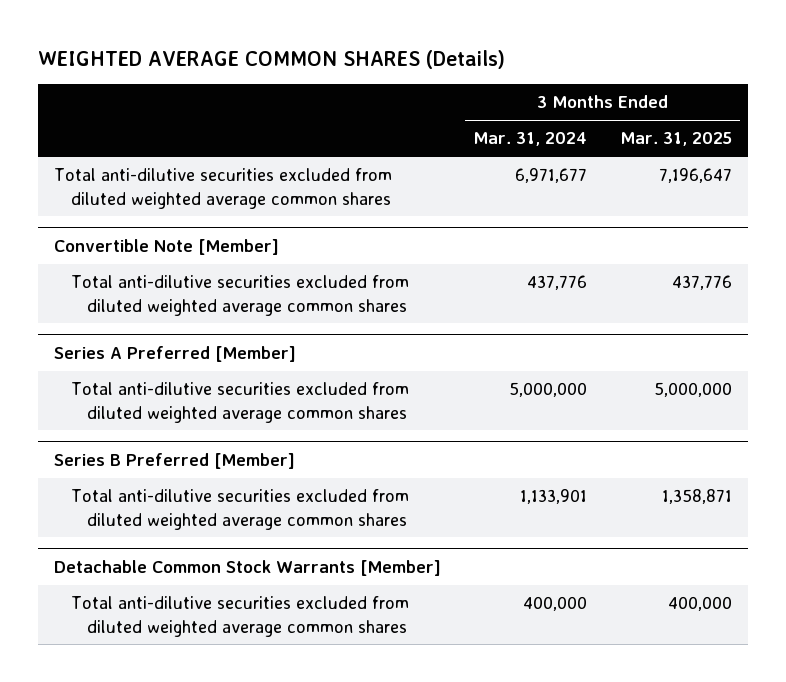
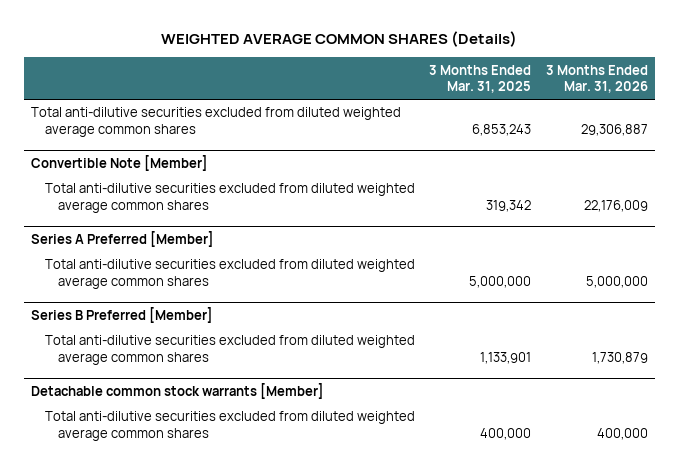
[473,132,588,147] Mar. 31, 2024 -> none
none -> [545,64,648,94] 3 Months Ended Mar. 31, 2026
[658,168,732,184] 7,196,647 -> [472,124,532,137] 6,853,243
[671,275,732,291] 437,776 -> [486,200,532,213] 319,342
[661,489,732,505] 1,358,871 -> [480,352,532,365] 1,133,901
[54,559,442,576] Detachable Common Stock Warrants [Member] -> [31,382,325,399] Detachable common stock warrants [Member]

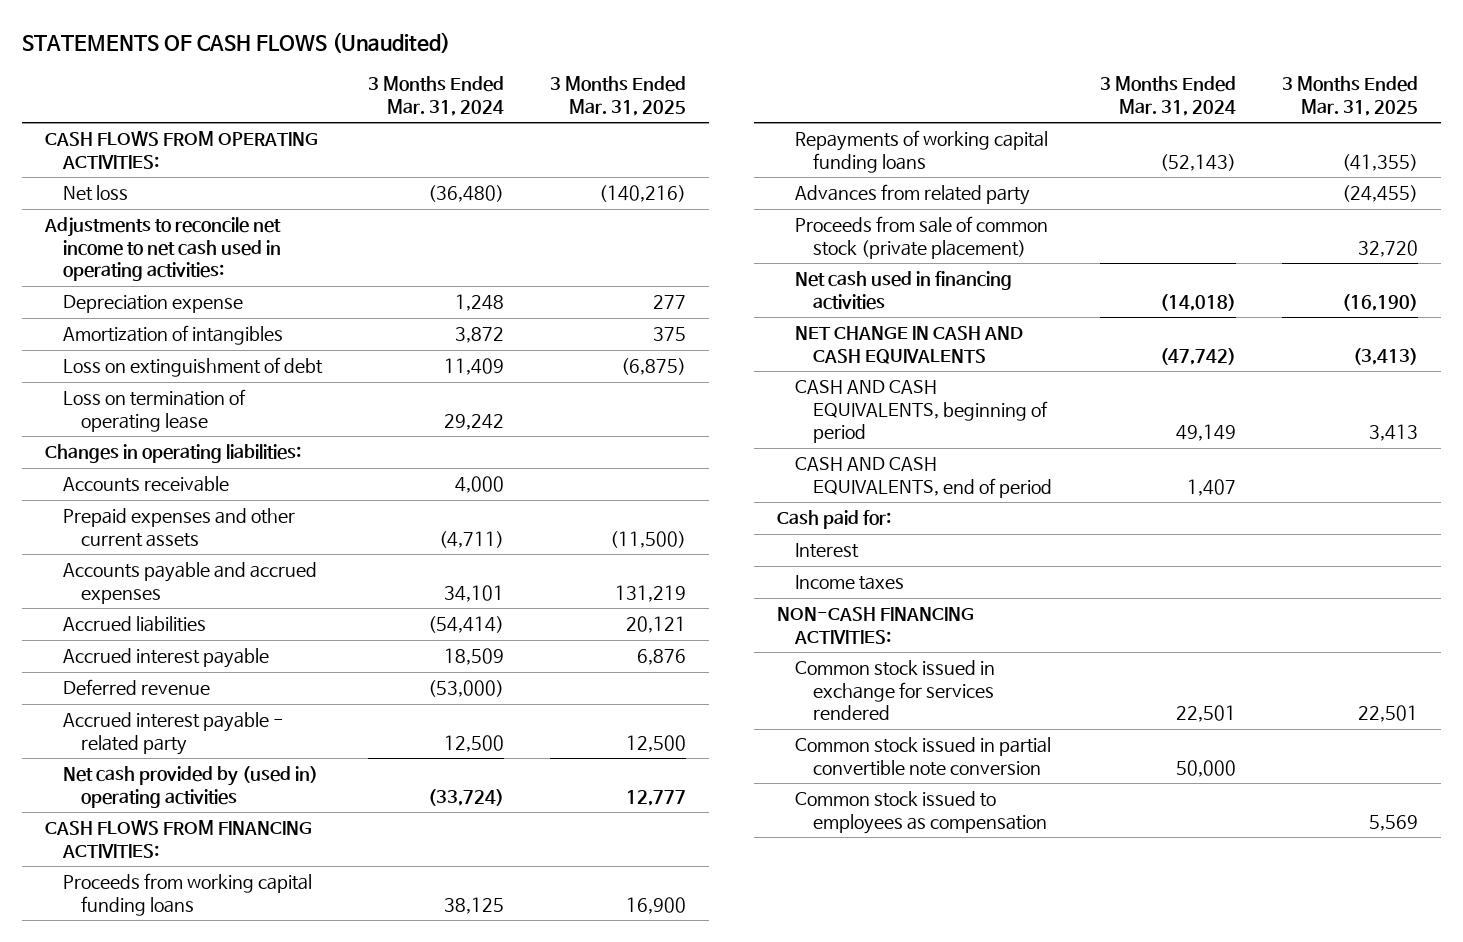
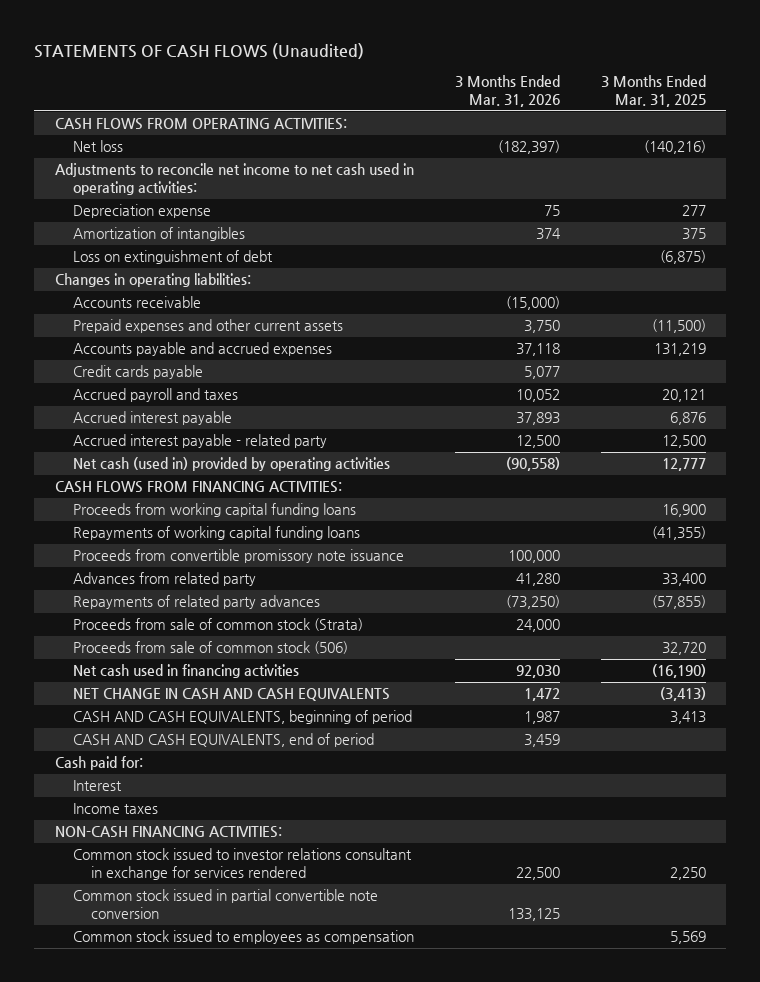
[368,76,505,116] 3 Months Ended Mar. 31, 2024 -> none
none -> [454,75,560,108] 3 Months Ended Mar. 31, 2026
[63,389,247,432] Loss on termination of operating lease -> none
none -> [72,365,203,380] Credit cards payable
[63,616,207,633] Accrued liabilities -> [72,388,238,403] Accrued payroll and taxes
[63,679,211,696] Deferred revenue -> none
[63,766,319,808] Net cash provided by (used in) operating activities -> [72,457,390,472] Net cash (used in) provided by operating activities
none -> [72,549,404,564] Proceeds from convertible promissory note issuance
[1341,185,1418,203] (24,455) -> [661,573,706,587] 33,400
none -> [72,595,320,610] Repayments of related party advances
none -> [72,618,363,632] Proceeds from sale of common stock (Strata)
[794,216,1048,259] Proceeds from sale of common stock (private placement) -> [72,641,348,655] Proceeds from sale of common stock (506)
[794,660,995,721] Common stock issued in exchange for services rendered -> [72,848,412,881] Common stock issued to investor relations consultant in exchange for services rendered
[1357,705,1418,723] 22,501 -> [669,867,706,881] 2,250

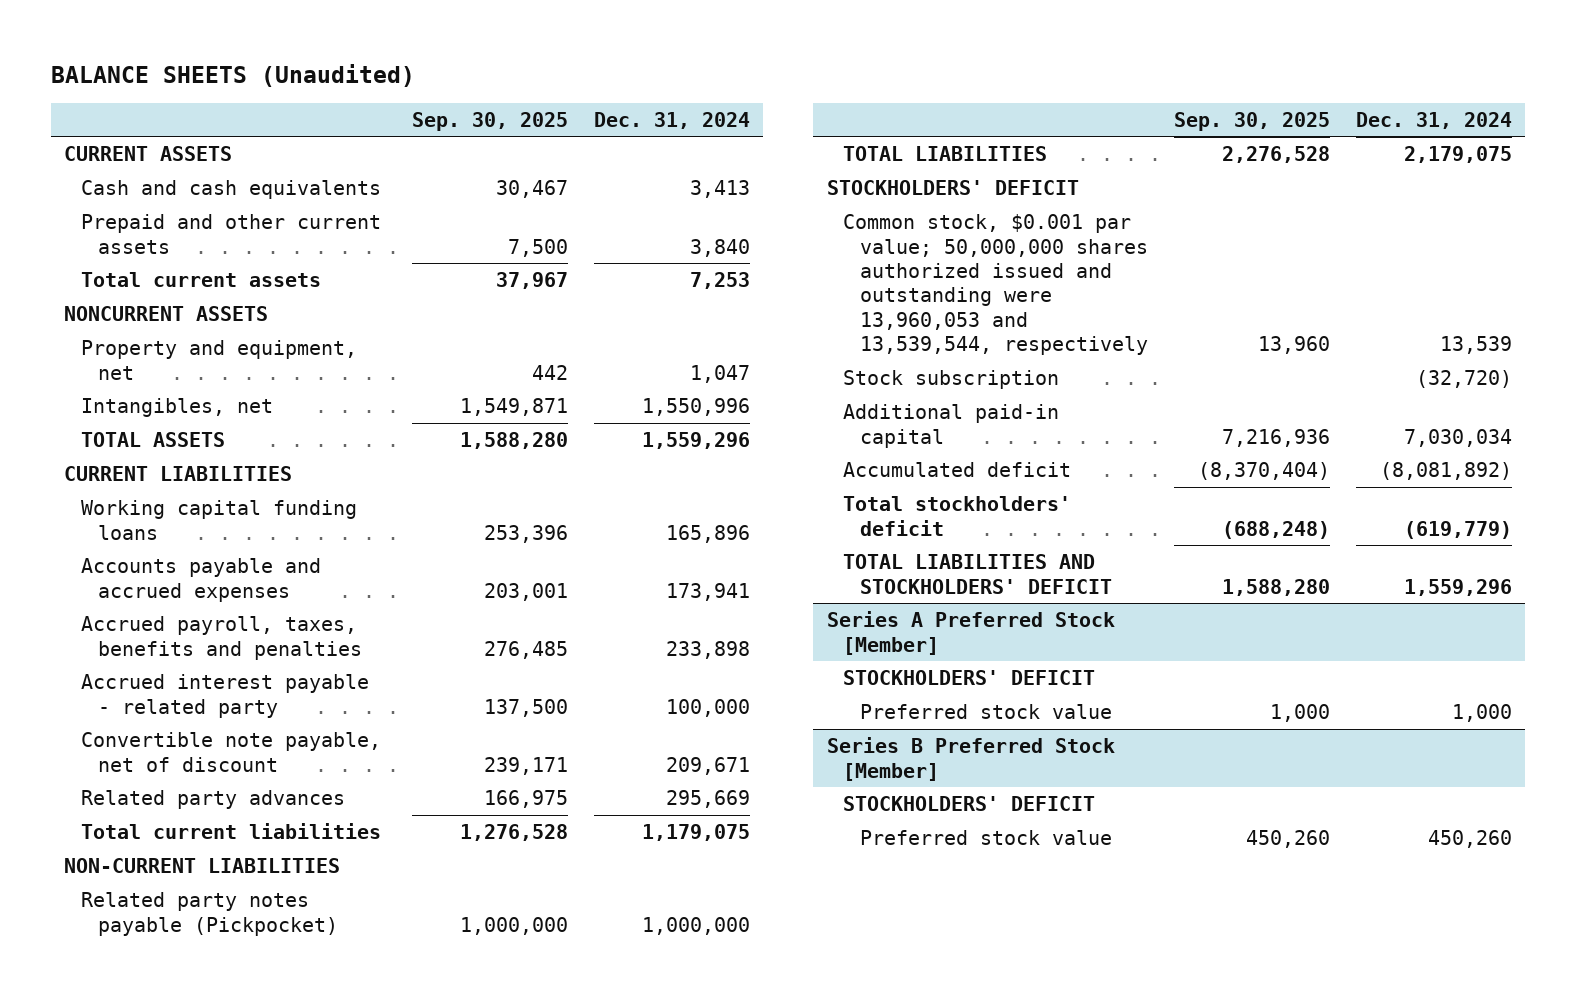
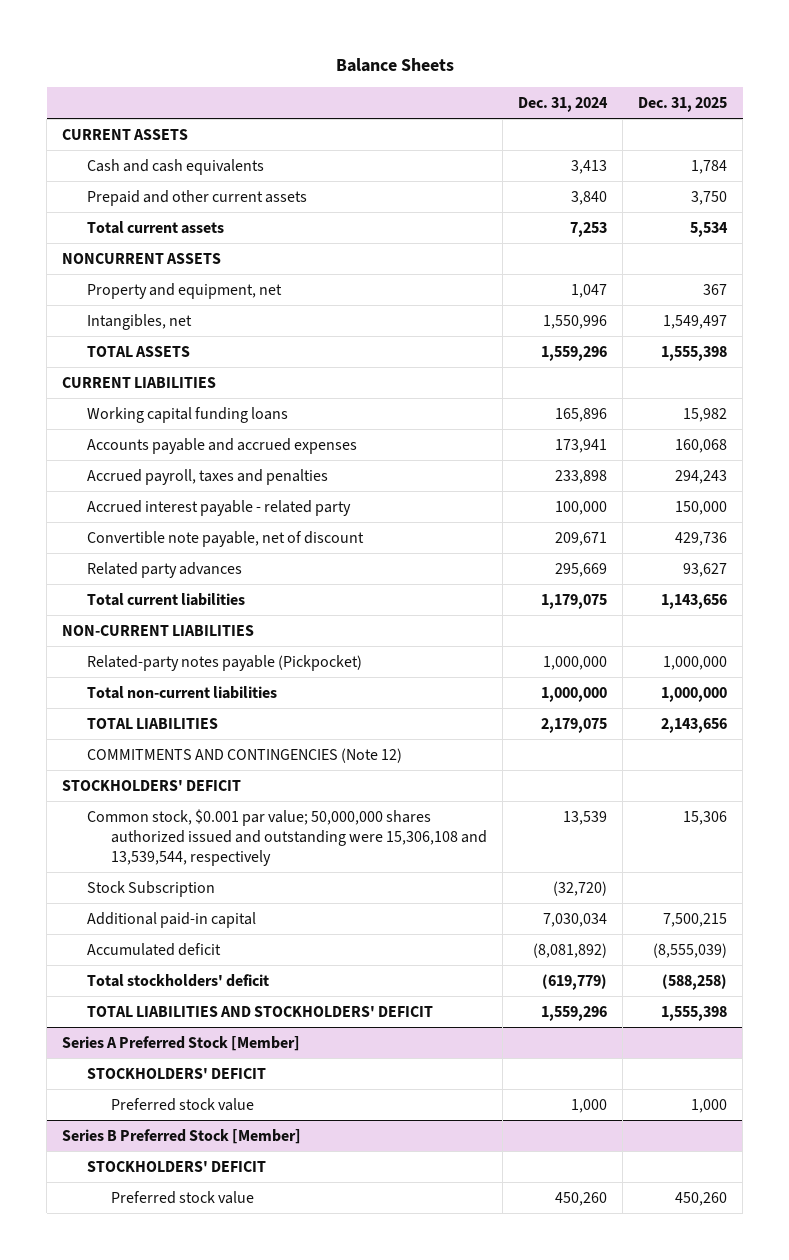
[51,63,416,87] BALANCE SHEETS (Unaudited) -> [335,58,454,73] Balance Sheets
[411,111,568,131] Sep. 30, 2025 -> none
none -> [638,96,728,112] Dec. 31, 2025
[81,616,362,660] Accrued payroll, taxes, benefits and penalties -> [86,468,328,485] Accrued payroll, taxes and penalties
[81,892,338,936] Related party notes payable (Pickpocket) -> [86,654,362,671] Related-party notes payable (Pickpocket)
none -> [86,685,277,699] Total non-current liabilities
none -> [86,747,402,763] COMMITMENTS AND CONTINGENCIES (Note 12)
[843,214,1148,355] Common stock, $0.001 par value; 50,000,000 shares authorized issued and outstanding were 13,960,053 and 13,539,544, respectively -> [86,808,488,866] Common stock, $0.001 par value; 50,000,000 shares authorized issued and outstanding were 15,306,108 and 13,539,544, respectively
[843,370,1060,390] Stock subscription -> [86,880,215,897] Stock Subscription

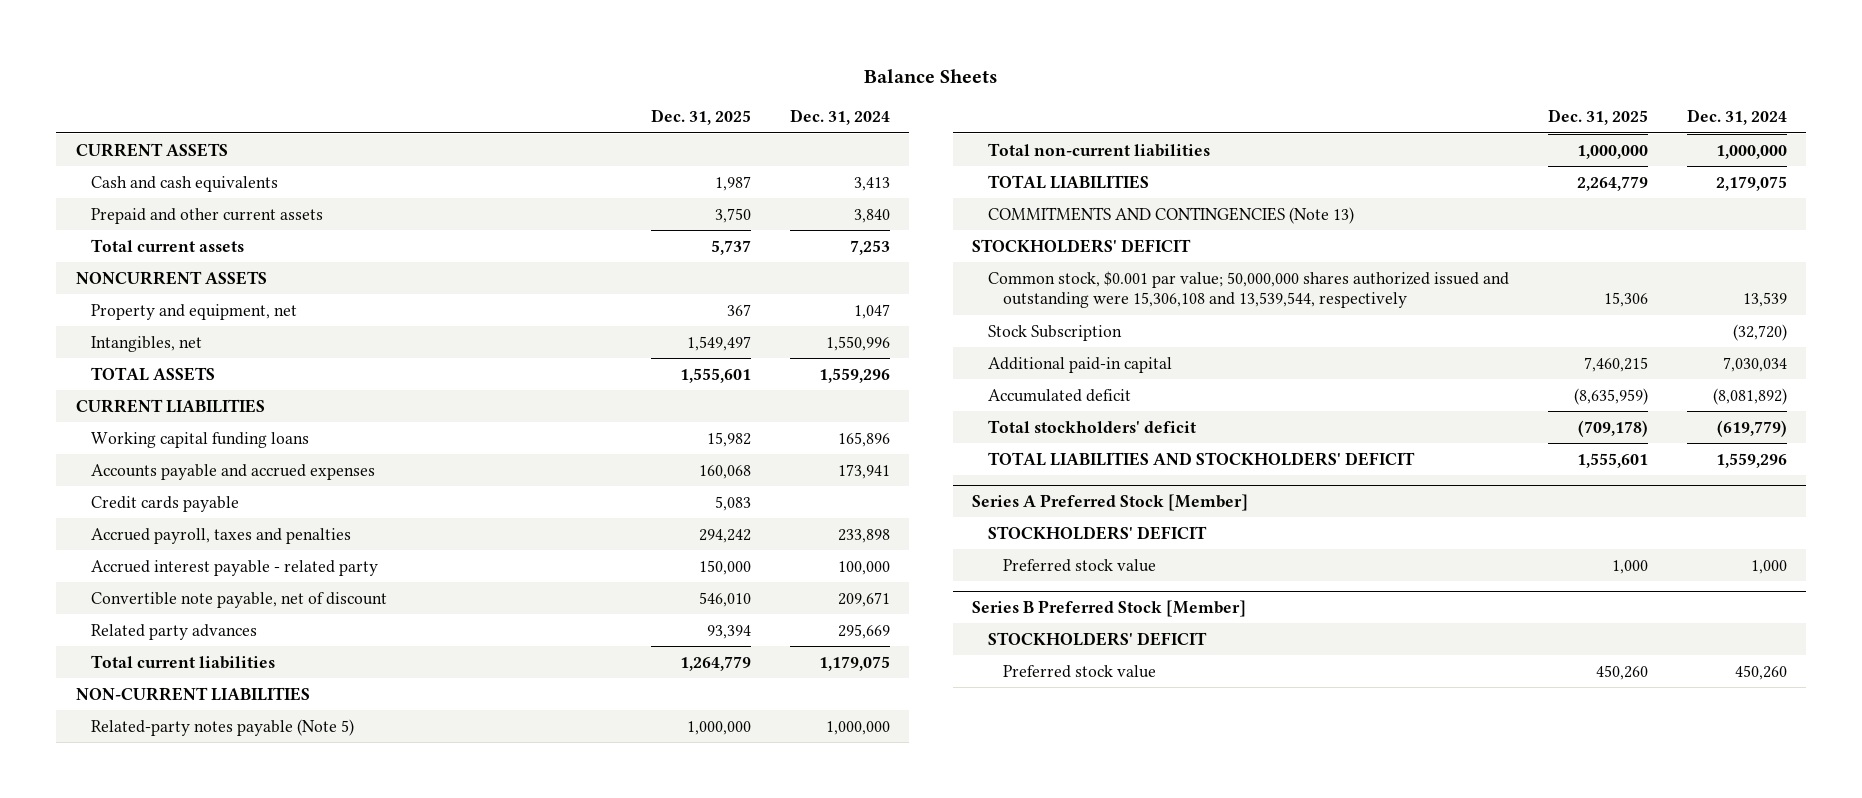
[691,159,728,174] 1,784 -> [714,175,751,191] 1,987
[690,221,729,237] 5,534 -> [710,239,751,255] 5,737
[661,345,728,361] 1,555,398 -> [679,367,751,383] 1,555,601
none -> [90,495,239,512] Credit cards payable
[675,469,728,484] 294,243 -> [698,528,751,543] 294,242
[675,531,728,546] 429,736 -> [698,591,751,607] 546,010
[683,562,728,577] 93,627 -> [706,624,751,639] 93,394
[661,593,728,609] 1,143,656 -> [679,655,751,671] 1,264,779
[86,654,362,671] Related-party notes payable (Pickpocket) -> [90,718,354,736] Related-party notes payable (Note 5)
[661,717,728,733] 2,143,656 -> [1576,175,1648,191] 2,264,779
[86,747,402,763] COMMITMENTS AND CONTINGENCIES (Note 12) -> [987,206,1354,224] COMMITMENTS AND CONTINGENCIES (Note 13)
[663,912,728,927] 7,500,215 -> [1583,356,1648,372] 7,460,215
[653,942,728,958] (8,555,039) -> [1573,387,1648,405] (8,635,959)
[662,973,728,990] (588,258) -> [1577,419,1648,437] (709,178)
[661,1005,728,1021] 1,555,398 -> [1576,452,1648,468] 1,555,601

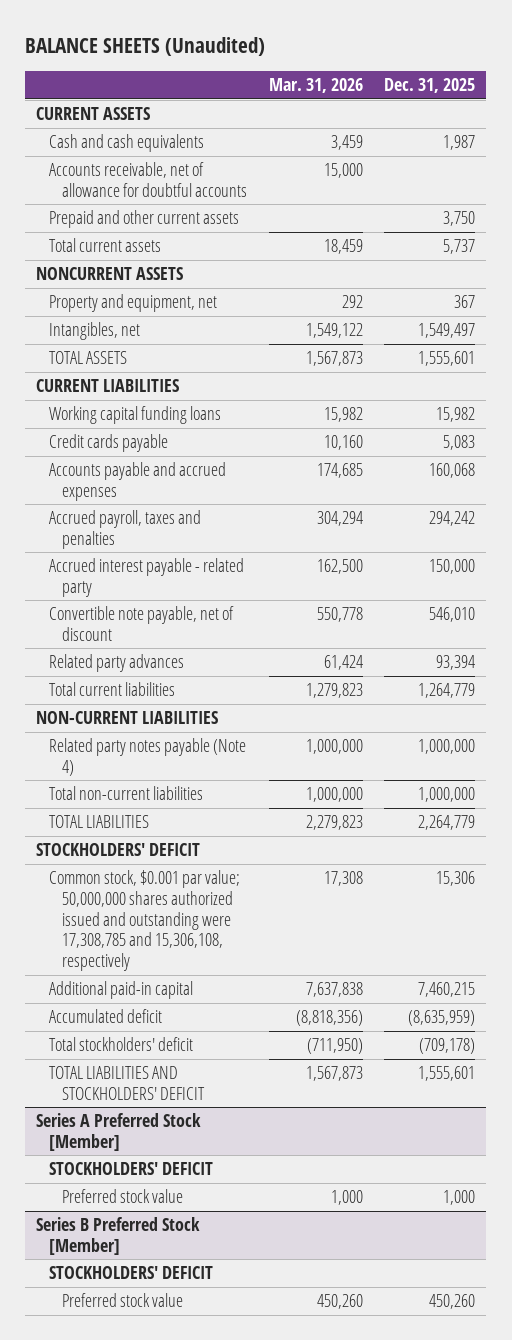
[864,69,999,84] Balance Sheets -> [25,37,266,57] BALANCE SHEETS (Unaudited)
[789,109,890,126] Dec. 31, 2024 -> none
none -> [268,78,363,94] Mar. 31, 2026
none -> [48,162,247,197] Accounts receivable, net of allowance for doubtful accounts
[90,463,375,480] Accounts payable and accrued expenses -> [48,462,226,501] Accounts payable and accrued expenses
[90,718,354,736] Related-party notes payable (Note 5) -> [48,738,246,776] Related party notes payable (Note 4)
[987,206,1354,224] COMMITMENTS AND CONTINGENCIES (Note 13) -> none
[987,324,1122,341] Stock Subscription -> none
[987,270,1509,309] Common stock, $0.001 par value; 50,000,000 shares authorized issued and outstanding were 15,306,108 and 13,539,544, respectively -> [48,870,240,972] Common stock, $0.001 par value; 50,000,000 shares authorized issued and outstanding were 17,308,785 and 15,306,108, respectively

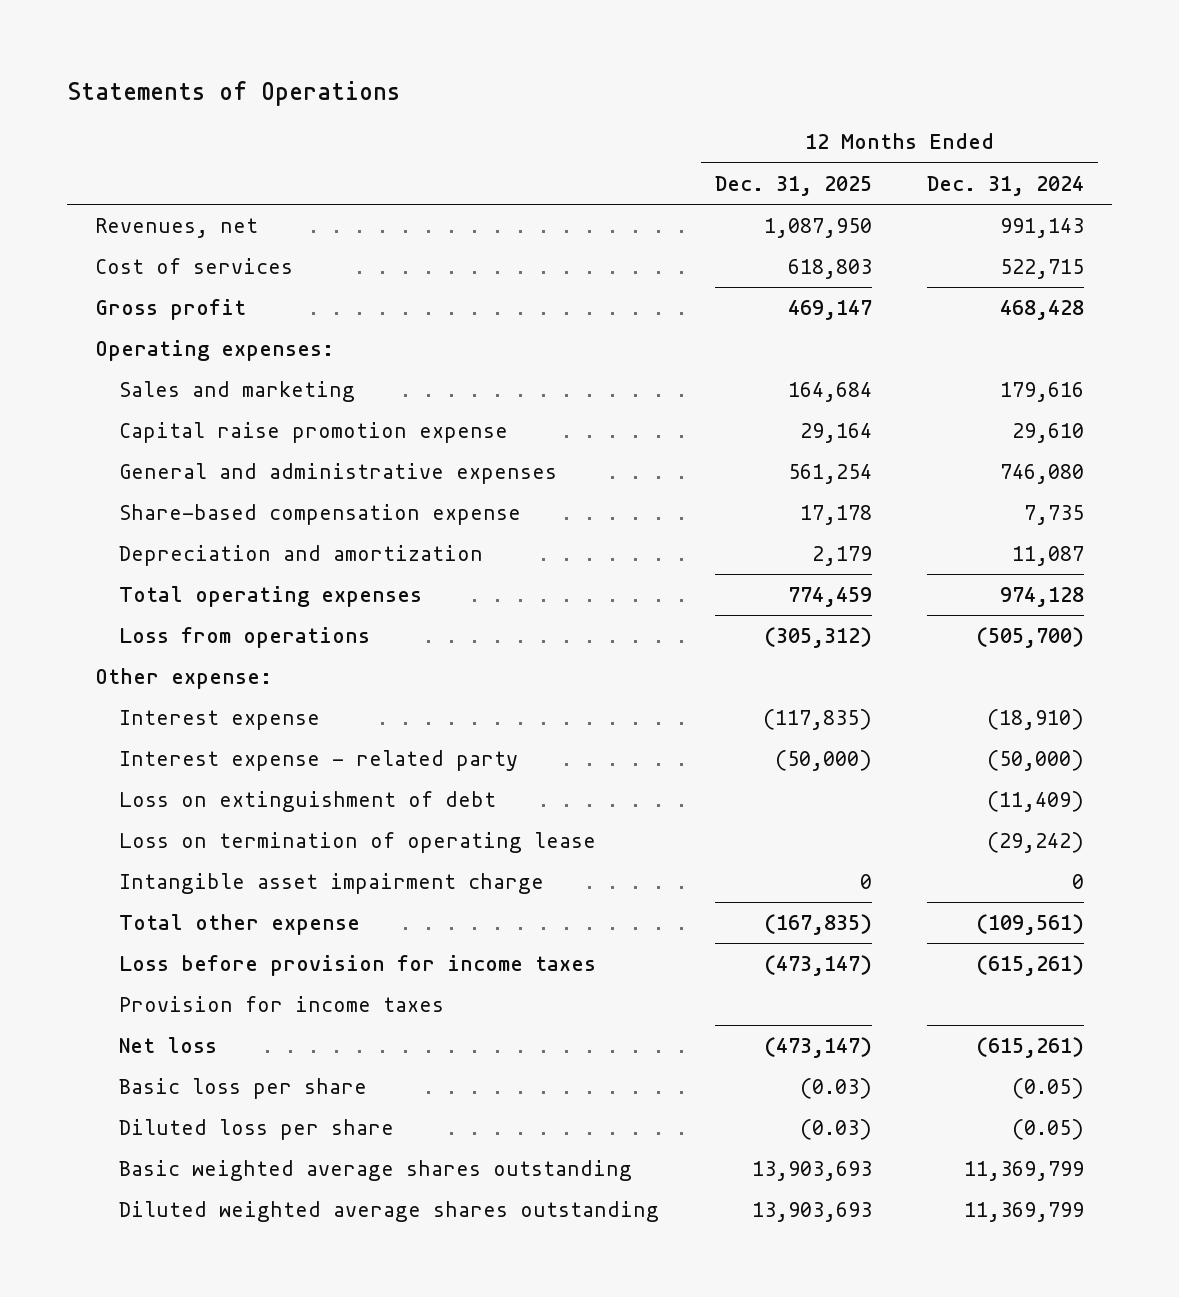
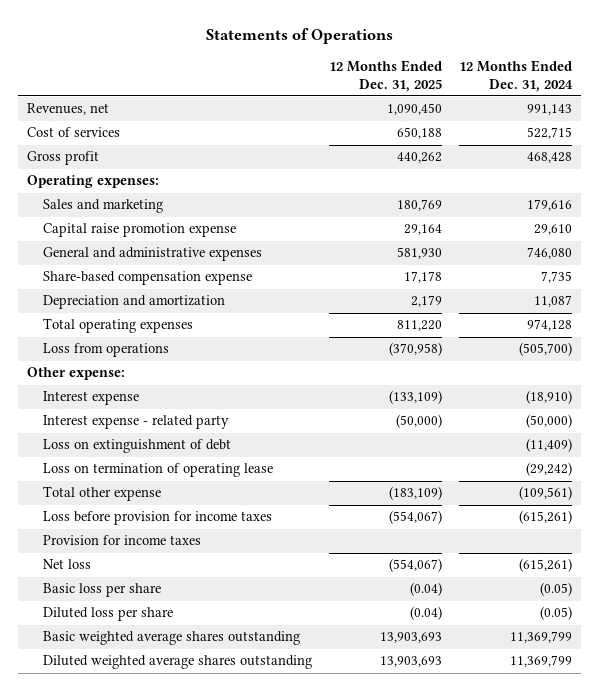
[763,218,872,239] 1,087,950 -> [387,103,443,116] 1,090,450
[787,259,872,280] 618,803 -> [397,127,443,140] 650,188
[787,300,872,321] 469,147 -> [397,152,443,164] 440,262
[787,382,872,403] 164,684 -> [397,199,443,212] 180,769
[787,464,872,485] 561,254 -> [397,247,443,260] 581,930
[787,587,872,608] 774,459 -> [397,320,443,332] 811,220
[763,627,872,649] (305,312) -> [389,342,443,357] (370,958)
[762,709,872,731] (117,835) -> [389,390,443,405] (133,109)
[119,873,545,895] Intangible asset impairment charge -> none
[763,914,872,936] (167,835) -> [389,486,443,501] (183,109)
[763,955,872,977] (473,147) -> [389,510,443,525] (554,067)
[763,1037,872,1059] (473,147) -> [389,558,443,573] (554,067)
[799,1078,872,1100] (0.03) -> [410,582,443,597] (0.04)
[799,1119,872,1141] (0.03) -> [410,606,443,621] (0.04)

